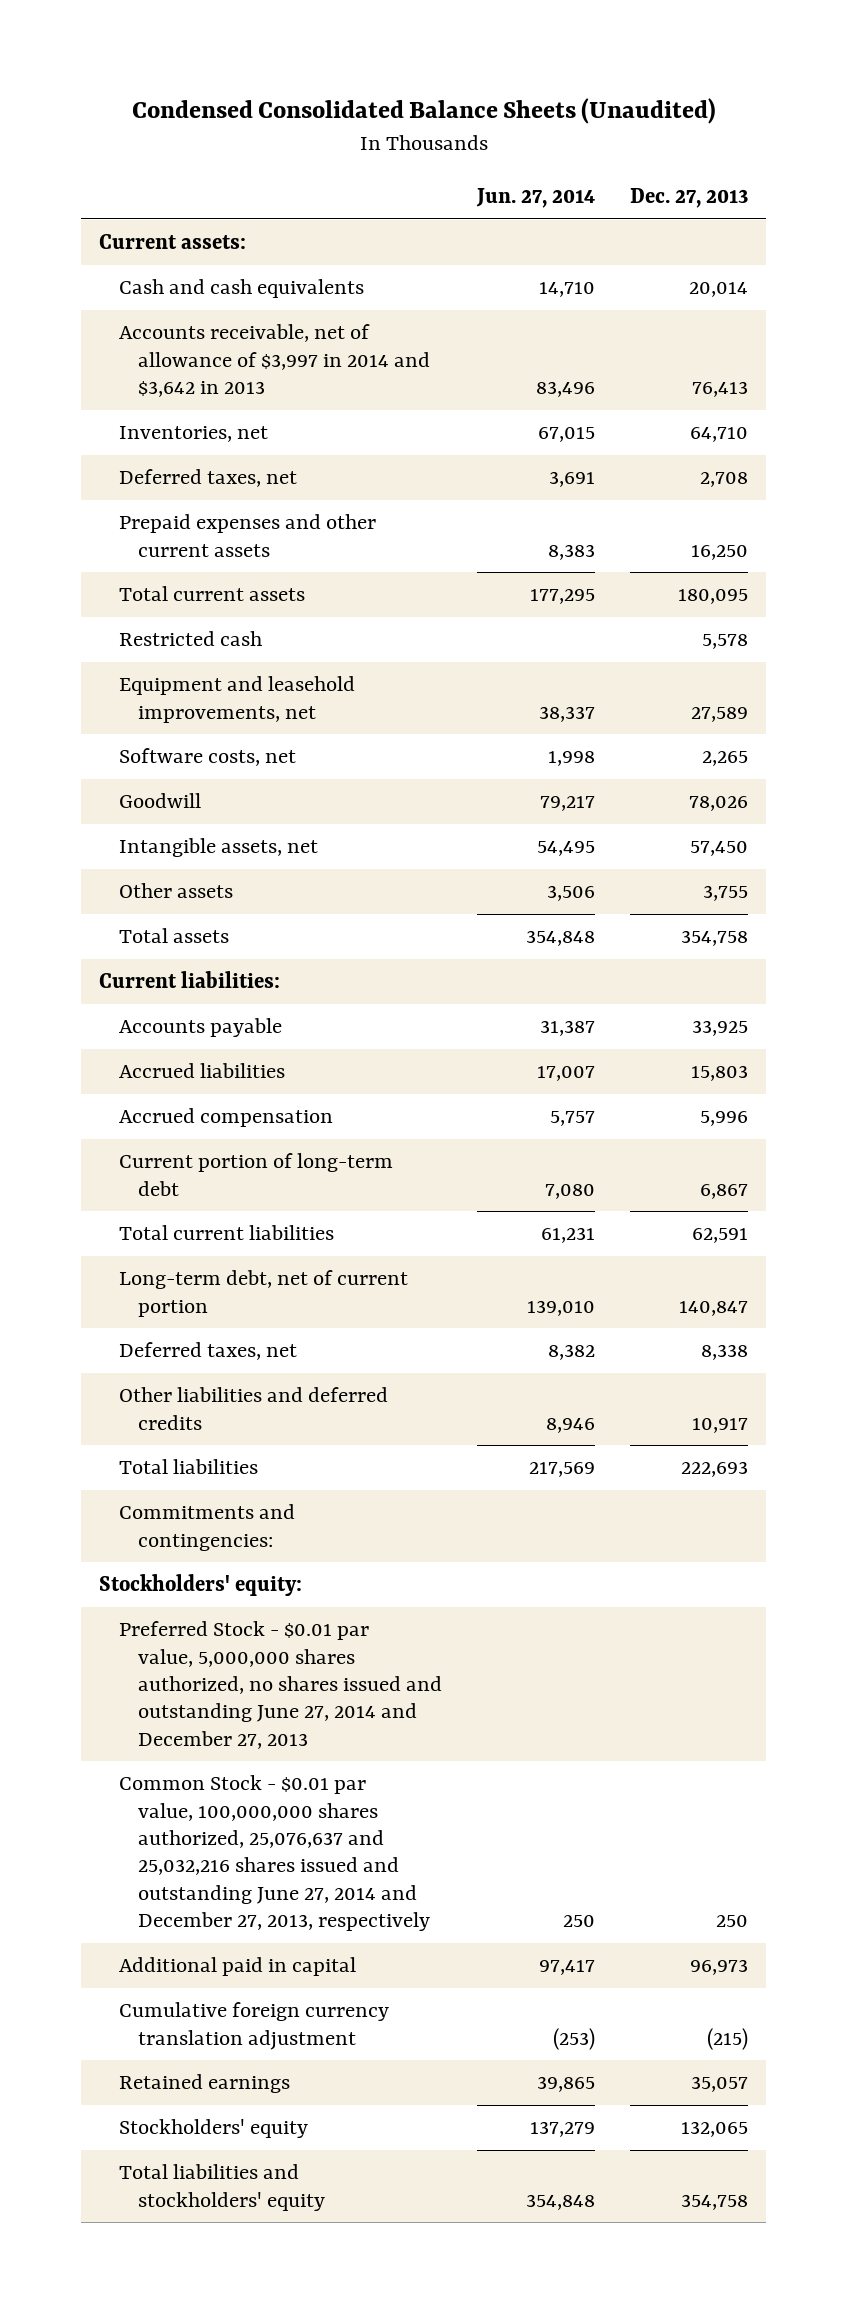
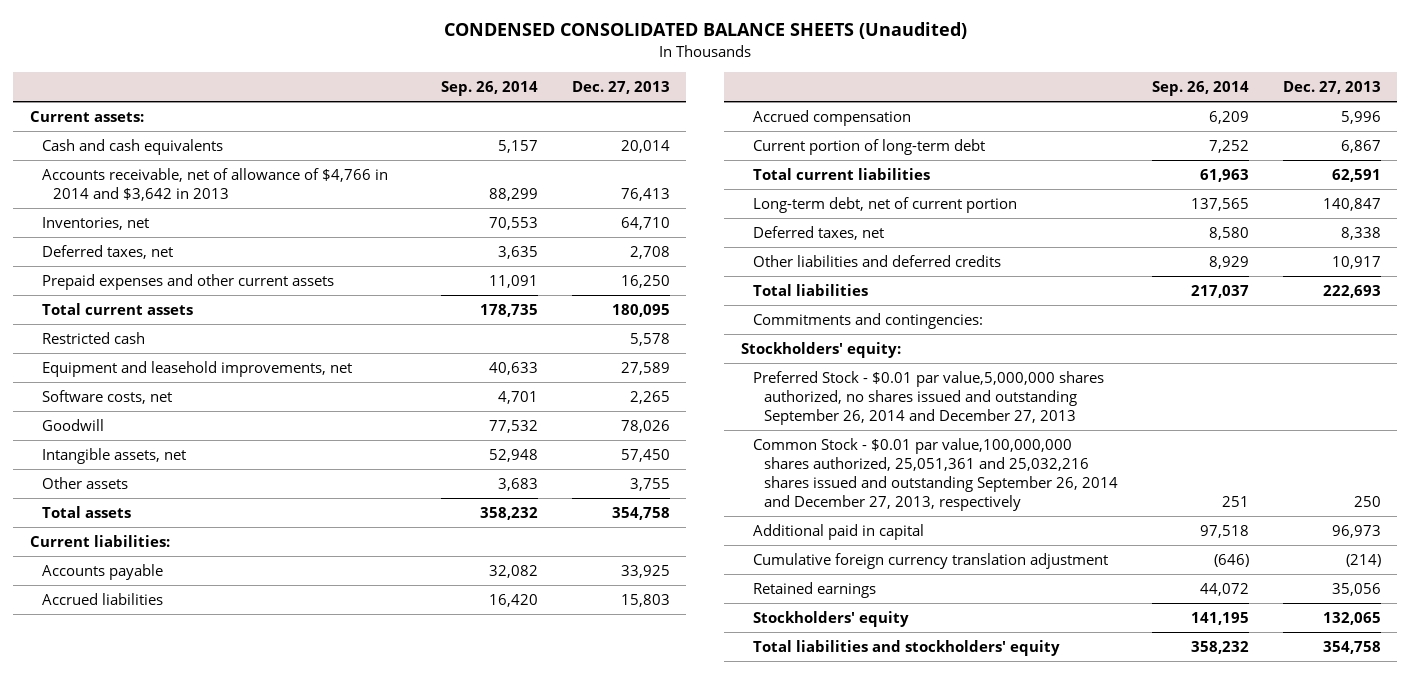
[131,98,716,125] Condensed Consolidated Balance Sheets (Unaudited) -> [444,22,968,40] CONDENSED CONSOLIDATED BALANCE SHEETS (Unaudited)
[476,188,596,209] Jun. 27, 2014 -> none
none -> [440,81,538,97] Sep. 26, 2014
[118,324,431,397] Accounts receivable, net of allowance of $3,997 in 2014 and $3,642 in 2013 -> [41,168,388,202] Accounts receivable, net of allowance of $4,766 in 2014 and $3,642 in 2013
[118,1621,443,1749] Preferred Stock - $0.01 par value, 5,000,000 shares authorized, no shares issued and outstanding June 27, 2014 and December 27, 2013 -> [752,371,1104,426] Preferred Stock - $0.01 par value,5,000,000 shares authorized, no shares issued and outstanding September 26, 2014 and December 27, 2013
[118,1775,431,1932] Common Stock - $0.01 par value, 100,000,000 shares authorized, 25,076,637 and 25,032,216 shares issued and outstanding June 27, 2014 and December 27, 2013, respectively -> [752,438,1119,512] Common Stock - $0.01 par value,100,000,000 shares authorized, 25,051,361 and 25,032,216 shares issued and outstanding September 26, 2014 and December 27, 2013, respectively
[707,2027,749,2050] (215) -> [1345,554,1381,568] (214)
[691,2076,749,2093] 35,057 -> [1331,583,1381,597] 35,056

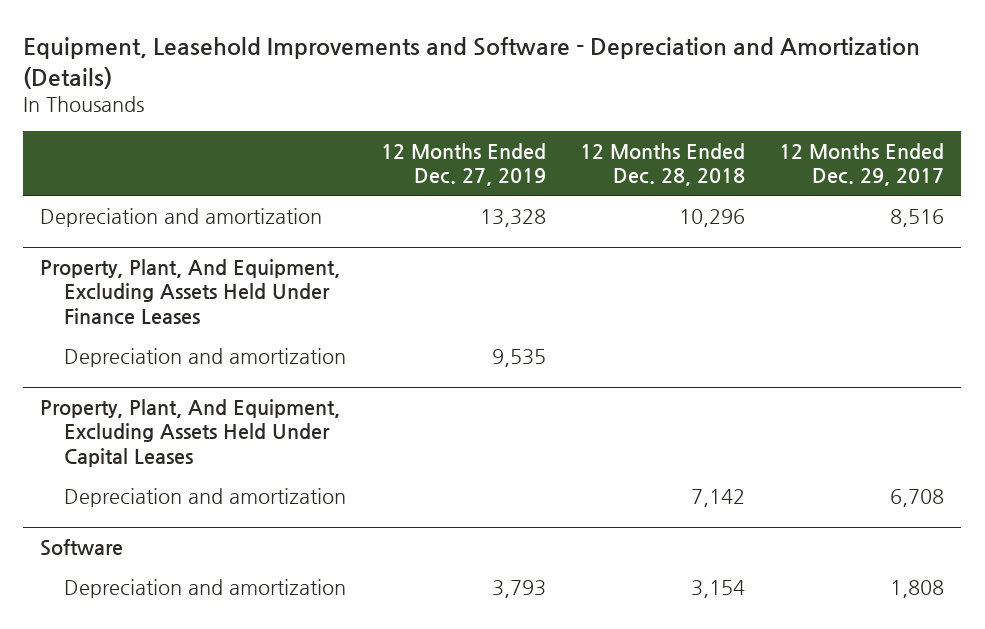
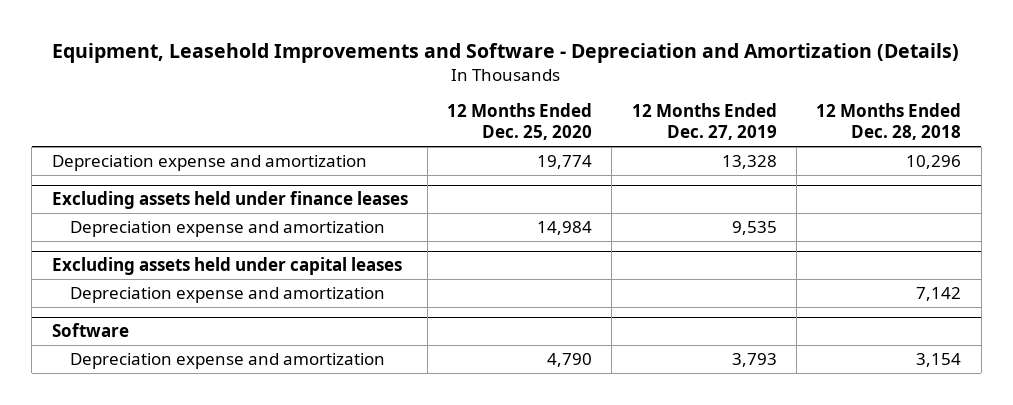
[779,142,945,187] 12 Months Ended Dec. 29, 2017 -> none
none -> [447,103,593,141] 12 Months Ended Dec. 25, 2020
[40,207,323,227] Depreciation and amortization -> [51,154,367,171] Depreciation expense and amortization
[40,258,341,326] Property, Plant, And Equipment, Excluding Assets Held Under Finance Leases -> [51,191,408,210] Excluding assets held under finance leases
[64,347,347,367] Depreciation and amortization -> [70,220,386,237] Depreciation expense and amortization
[40,398,341,468] Property, Plant, And Equipment, Excluding Assets Held Under Capital Leases -> [51,257,402,276] Excluding assets held under capital leases
[64,487,347,507] Depreciation and amortization -> [70,286,386,303] Depreciation expense and amortization
[64,578,347,598] Depreciation and amortization -> [70,352,386,369] Depreciation expense and amortization

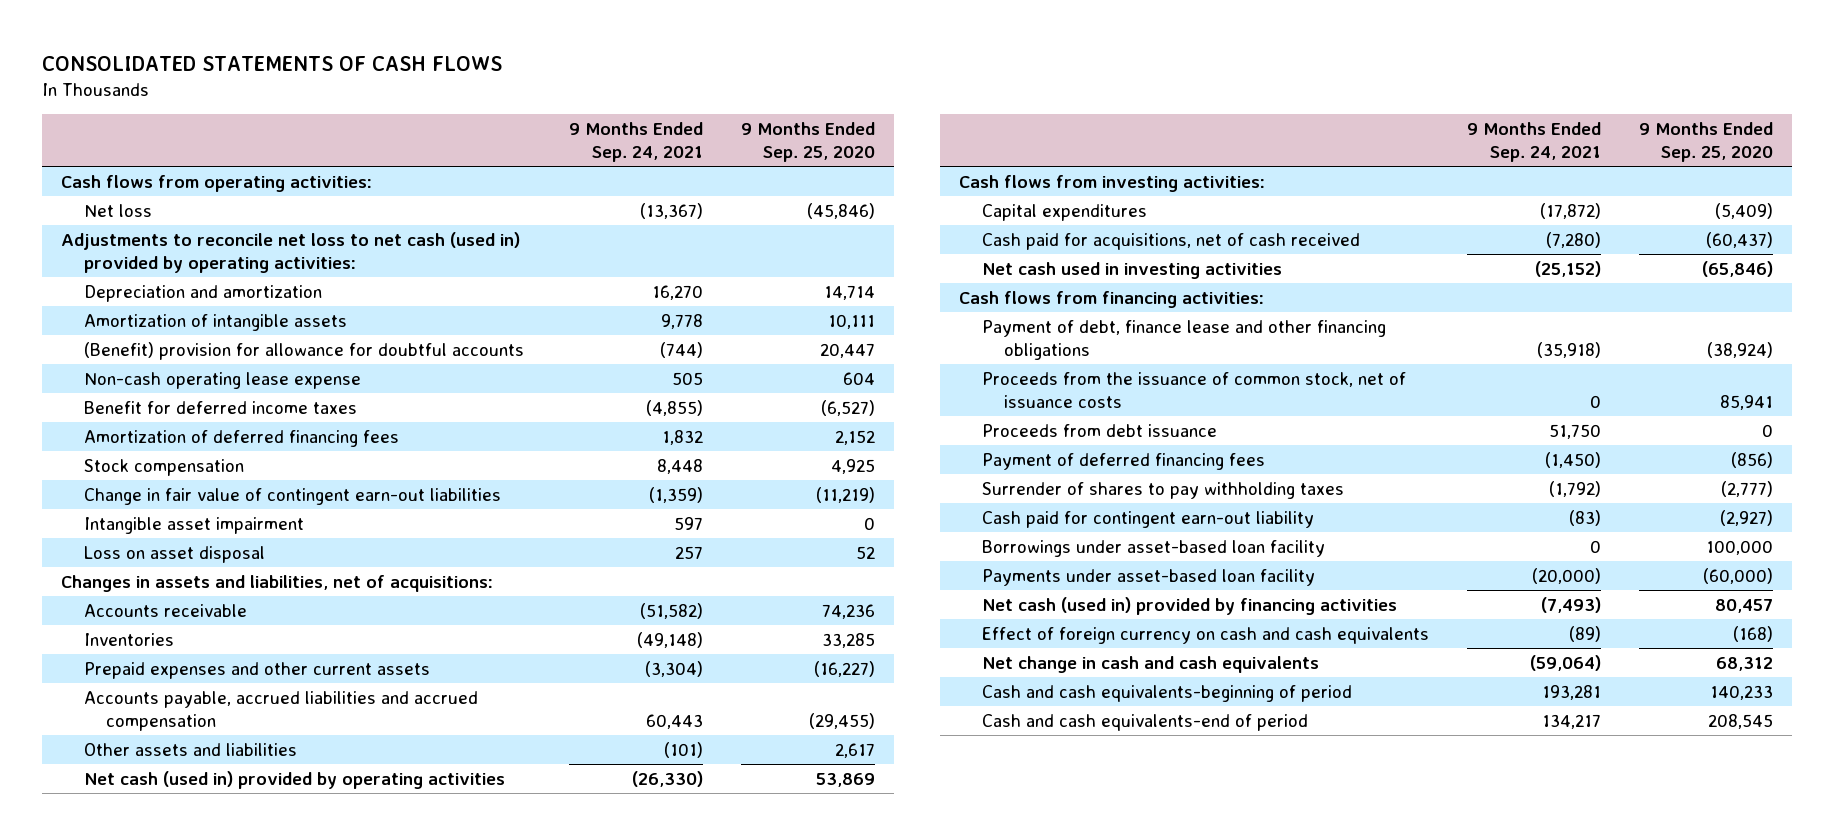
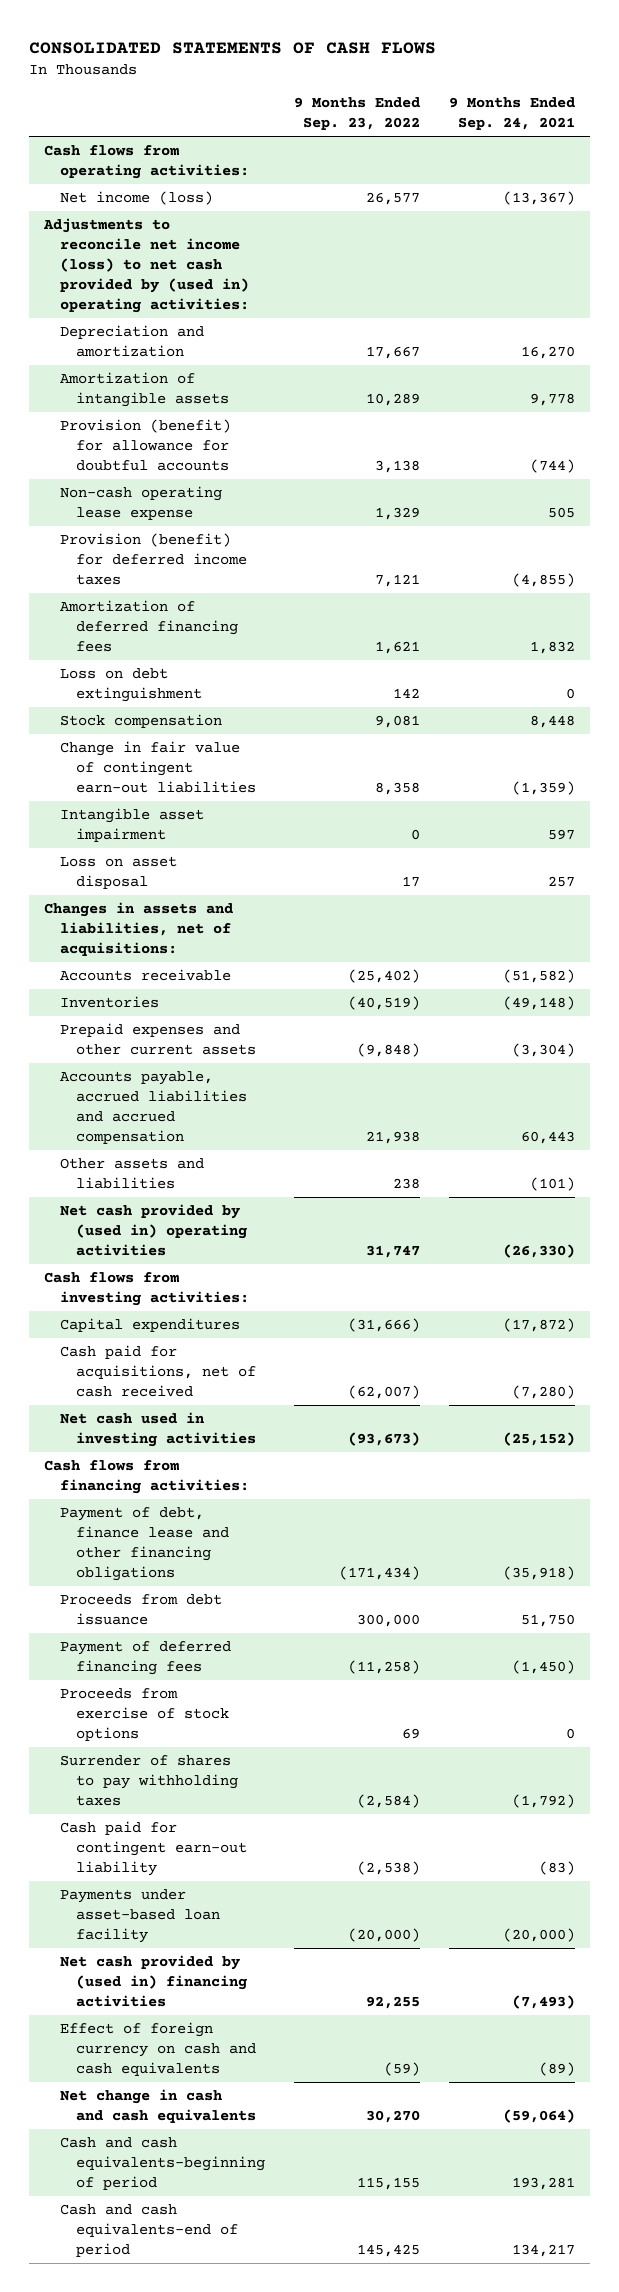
[741,122,876,163] 9 Months Ended Sep. 25, 2020 -> none
none -> [293,97,420,131] 9 Months Ended Sep. 23, 2022
[83,204,152,218] Net loss -> [59,190,213,205] Net income (loss)
[61,232,521,273] Adjustments to reconcile net loss to net cash (used in) provided by operating activities: -> [42,217,249,313] Adjustments to reconcile net income (loss) to net cash provided by (used in) operating activities:
[83,342,524,361] (Benefit) provision for allowance for doubtful accounts -> [59,418,231,471] Provision (benefit) for allowance for doubtful accounts
[83,401,357,415] Benefit for deferred income taxes -> [59,532,247,585] Provision (benefit) for deferred income taxes
none -> [59,667,202,702] Loss on debt extinguishment
[83,771,505,790] Net cash (used in) provided by operating activities -> [59,1203,247,1256] Net cash provided by (used in) operating activities
[981,372,1406,408] Proceeds from the issuance of common stock, net of issuance costs -> none
none -> [59,1687,229,1741] Proceeds from exercise of stock options
[981,540,1325,558] Borrowings under asset-based loan facility -> none
[981,597,1397,616] Net cash (used in) provided by financing activities -> [59,1954,247,2007] Net cash provided by (used in) financing activities

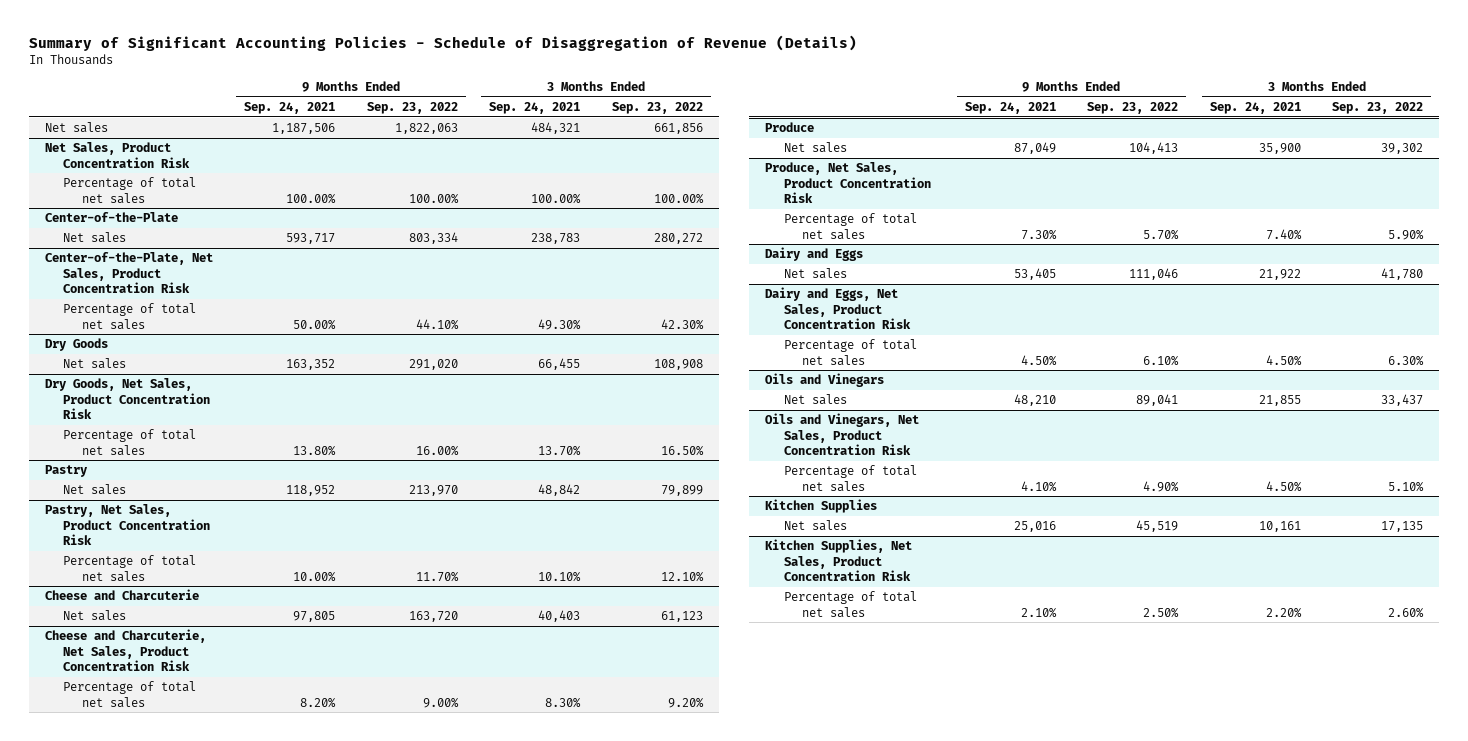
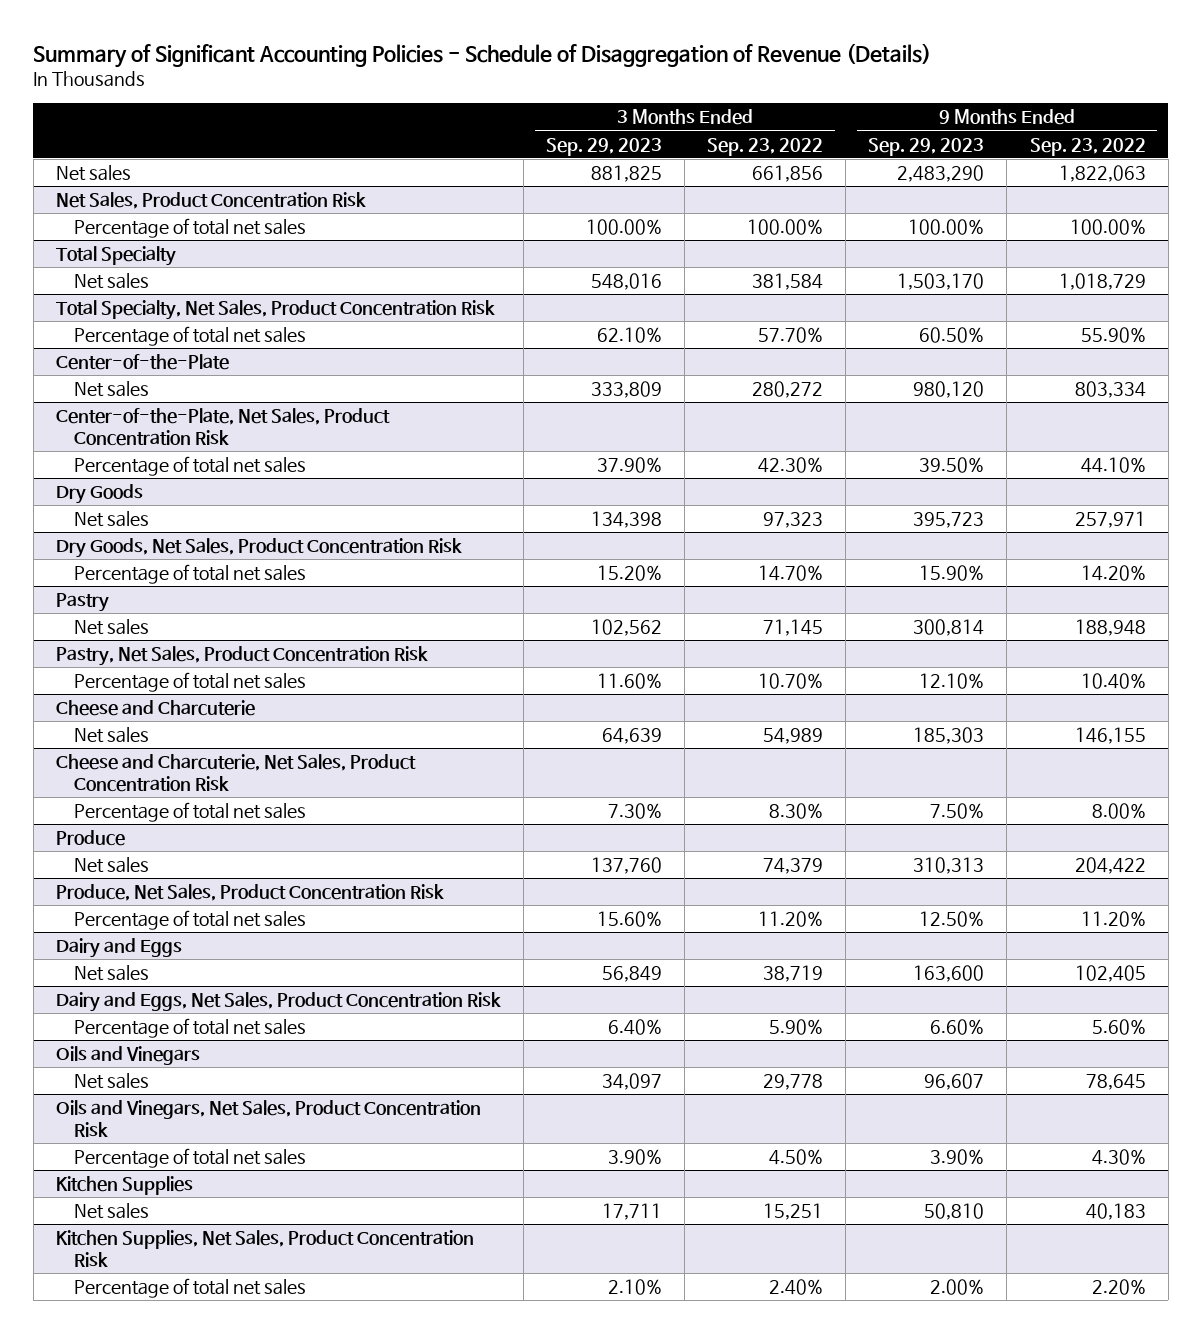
[244,101,336,114] Sep. 24, 2021 -> none
[489,101,581,114] Sep. 24, 2021 -> none
none -> [546,137,663,156] Sep. 29, 2023
none -> [868,137,985,156] Sep. 29, 2023
none -> [55,246,176,267] Total Specialty
none -> [73,273,149,290] Net sales
none -> [55,300,495,321] Total Specialty, Net Sales, Product Concentration Risk
none -> [73,326,306,347] Percentage of total net sales
[408,359,458,371] 291,020 -> [1074,511,1146,529] 257,971
[653,359,703,371] 108,908 -> [763,512,824,529] 97,323
[415,444,459,456] 16.00% -> [1080,565,1146,582] 14.20%
[660,444,704,456] 16.50% -> [758,565,824,582] 14.70%
[408,485,458,497] 213,970 -> [1074,619,1146,637] 188,948
[660,485,703,497] 79,899 -> [763,619,824,637] 71,145
[415,570,459,582] 11.70% -> [1080,673,1146,690] 10.40%
[660,570,704,582] 12.10% -> [758,673,824,690] 10.70%
[408,611,458,623] 163,720 -> [1074,727,1146,745] 146,155
[660,611,703,623] 61,123 -> [763,728,824,745] 54,989
[422,696,459,708] 9.00% -> [1091,803,1146,820] 8.00%
[667,696,704,708] 9.20% -> [769,803,824,820] 8.30%
[1129,142,1179,155] 104,413 -> [1074,857,1146,875] 204,422
[1381,143,1424,155] 39,302 -> [763,858,824,875] 74,379
[1143,228,1180,240] 5.70% -> [1080,911,1146,928] 11.20%
[1388,228,1425,240] 5.90% -> [758,911,824,928] 11.20%
[1129,268,1179,281] 111,046 -> [1074,965,1146,983] 102,405
[1381,268,1424,281] 41,780 -> [763,965,824,983] 38,719
[1143,354,1180,366] 6.10% -> [1091,1019,1146,1036] 5.60%
[1388,354,1425,366] 6.30% -> [769,1019,824,1036] 5.90%
[1136,394,1179,407] 89,041 -> [1085,1074,1146,1091] 78,645
[1381,394,1424,407] 33,437 -> [763,1074,824,1091] 29,778
[1143,480,1180,492] 4.90% -> [1091,1149,1146,1166] 4.30%
[1388,480,1425,492] 5.10% -> [769,1149,824,1166] 4.50%
[1136,520,1179,533] 45,519 -> [1085,1203,1146,1221] 40,183
[1381,521,1424,533] 17,135 -> [763,1203,824,1221] 15,251
[1143,606,1180,618] 2.50% -> [1091,1279,1146,1296] 2.20%
[1388,606,1425,618] 2.60% -> [769,1279,824,1296] 2.40%

